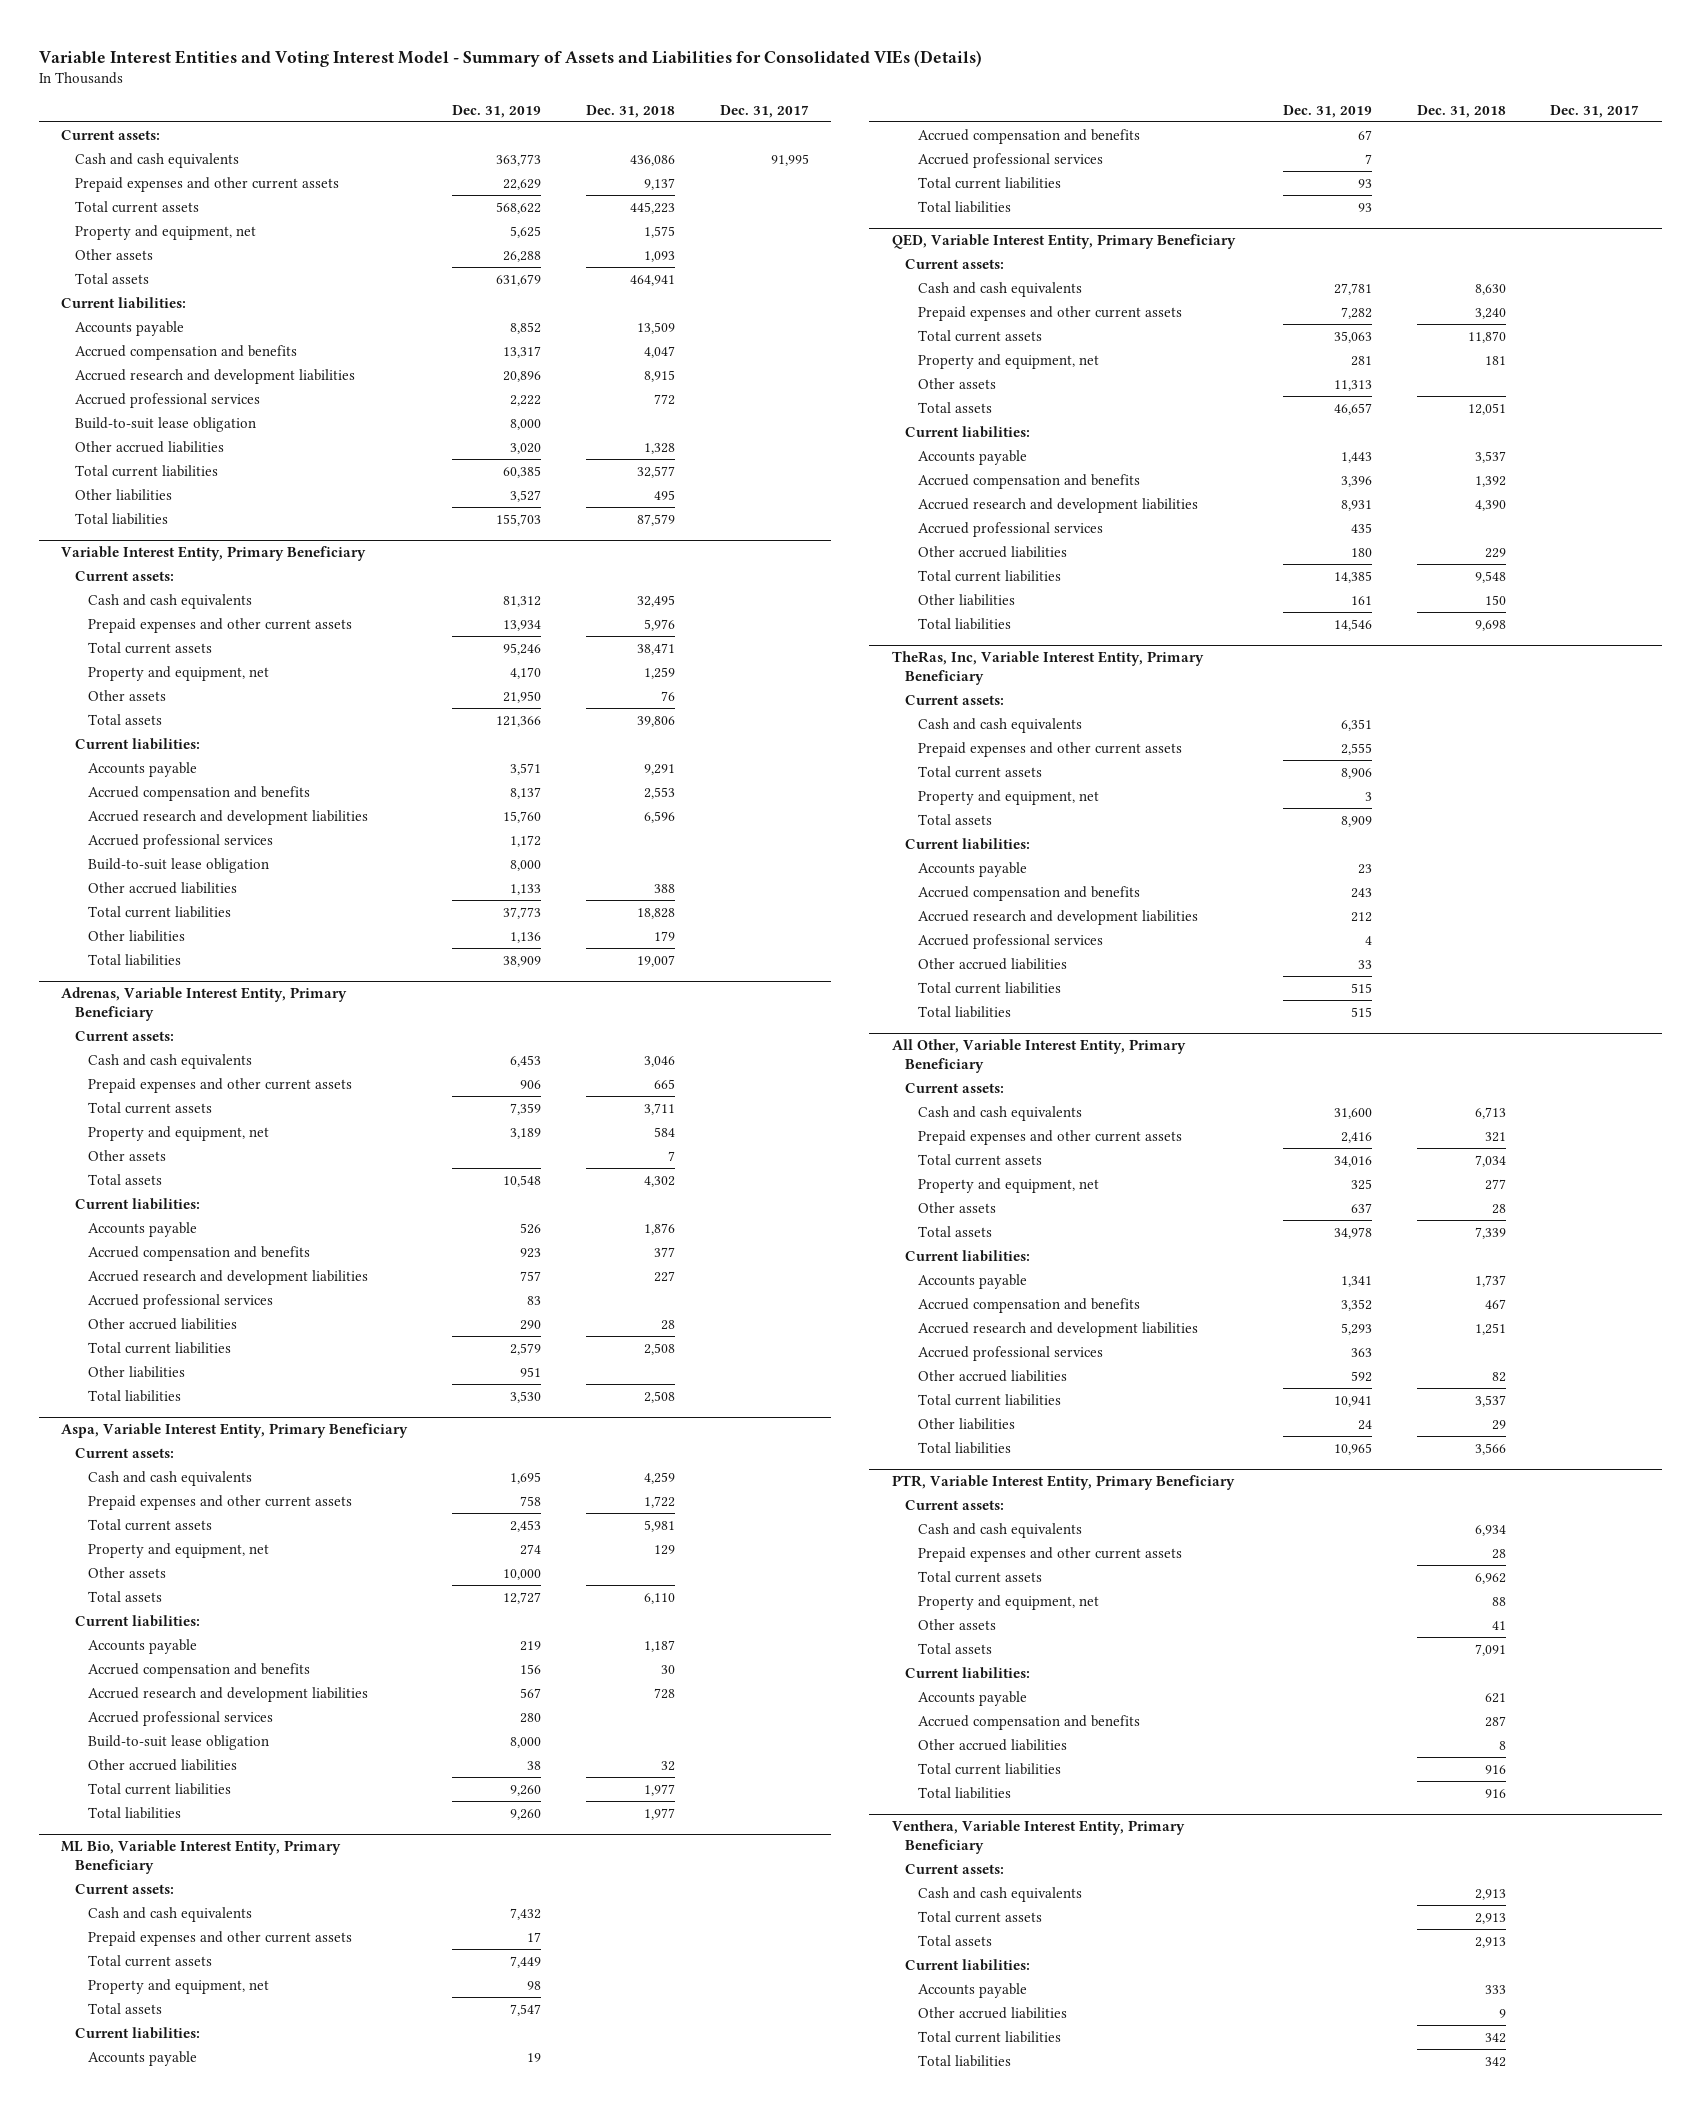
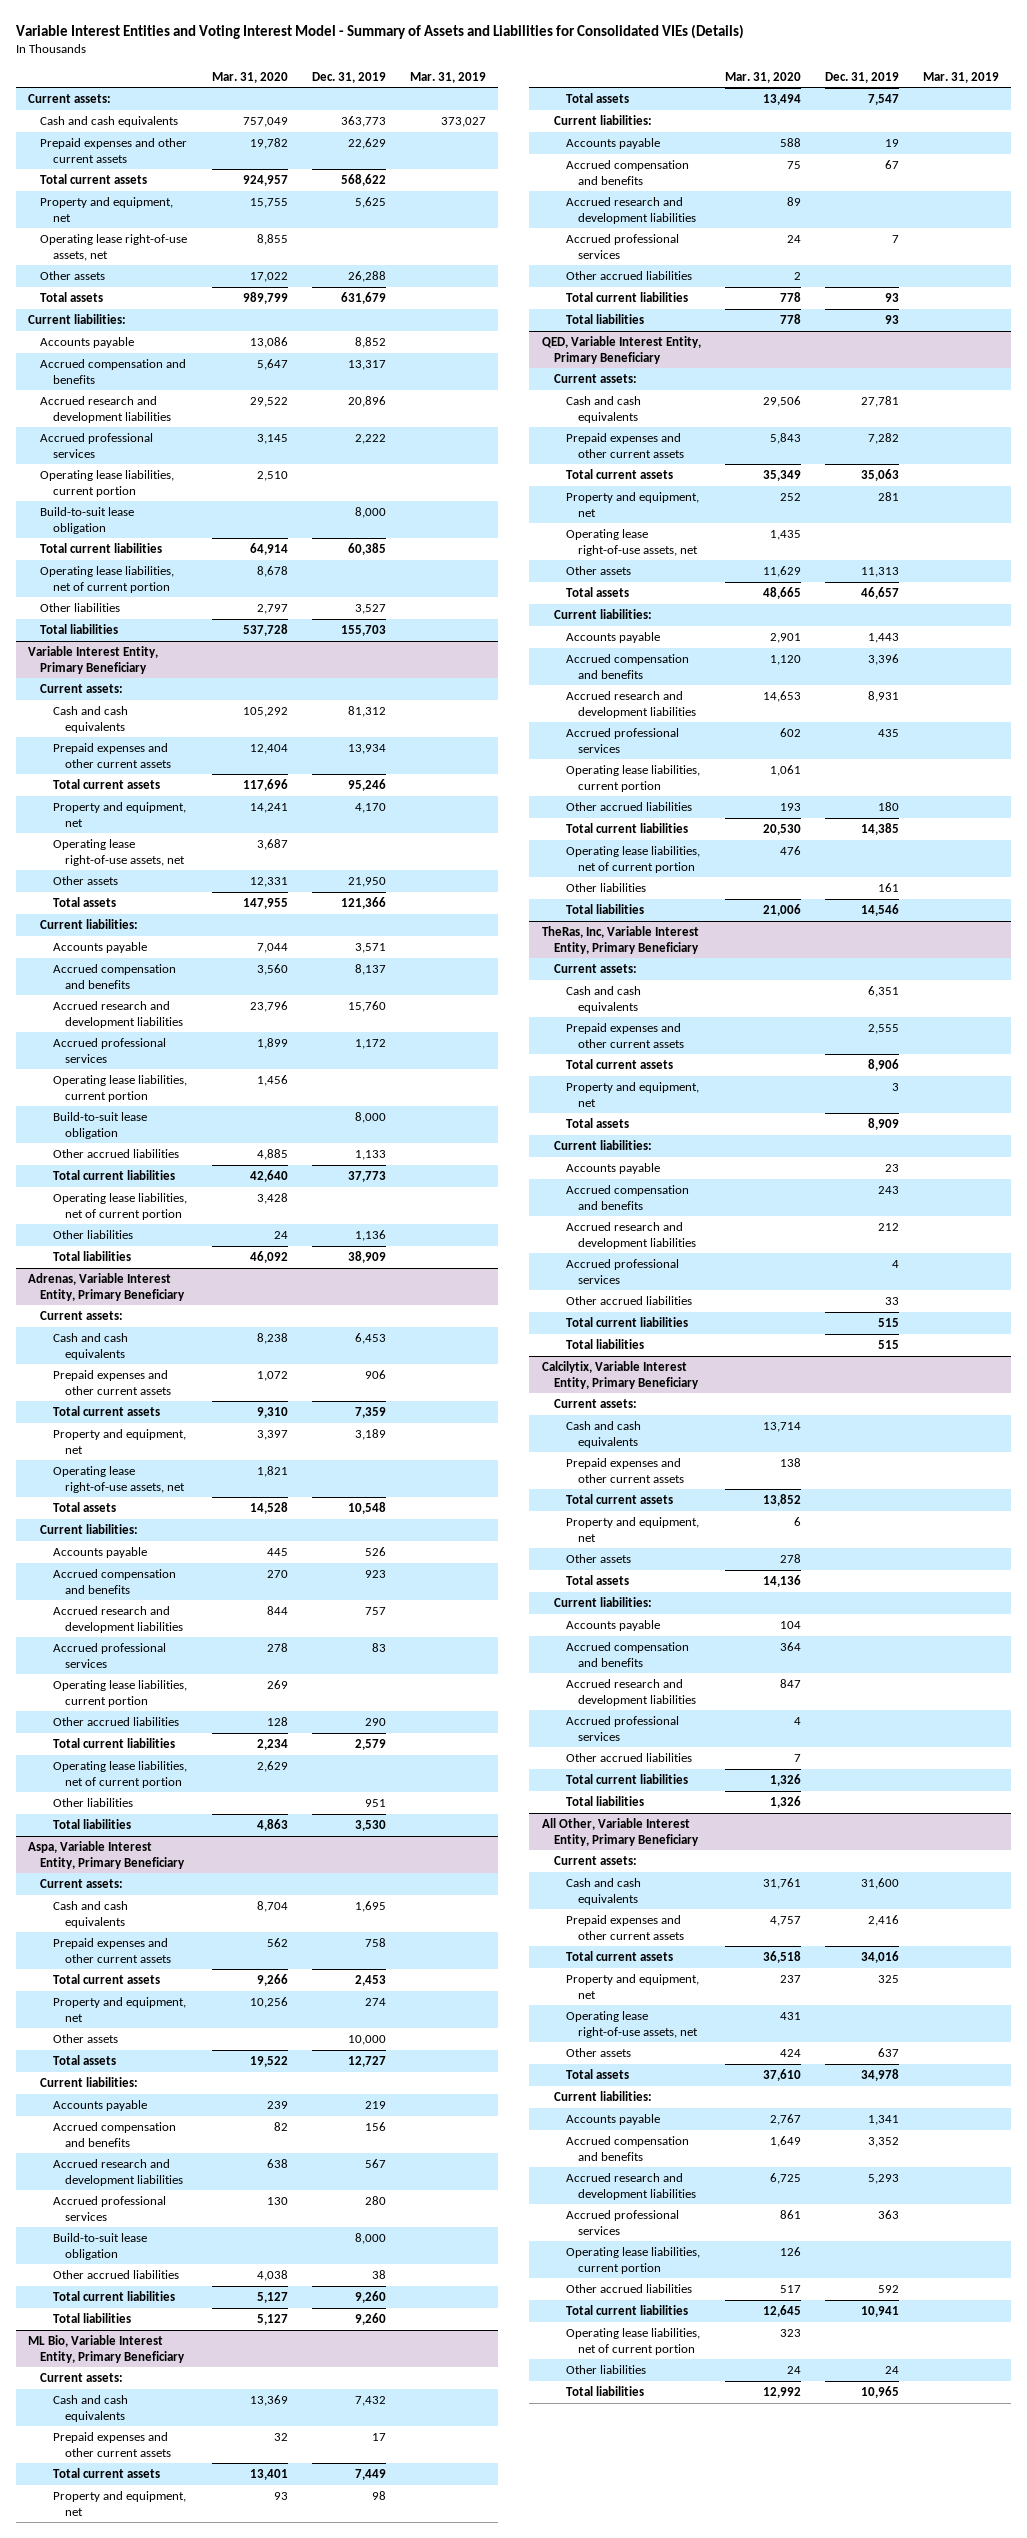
[586,104,676,118] Dec. 31, 2018 -> none
[720,104,810,118] Dec. 31, 2017 -> none
none -> [211,71,288,83] Mar. 31, 2020
none -> [409,71,486,83] Mar. 31, 2019
none -> [40,233,188,261] Operating lease right-of-use assets, net
none -> [40,469,175,497] Operating lease liabilities, current portion
[74,440,224,453] Other accrued liabilities -> none
none -> [40,565,175,593] Operating lease liabilities, net of current portion
none -> [52,838,185,866] Operating lease right-of-use assets, net
none -> [52,1074,187,1102] Operating lease liabilities, current portion
none -> [52,1192,187,1220] Operating lease liabilities, net of current portion
[87,1149,166,1161] Other assets -> none
none -> [52,1465,185,1493] Operating lease right-of-use assets, net
none -> [52,1679,187,1707] Operating lease liabilities, current portion
none -> [52,1760,187,1788] Operating lease liabilities, net of current portion
none -> [565,196,697,224] Accrued research and development liabilities
none -> [565,270,692,280] Other accrued liabilities
none -> [565,528,699,556] Operating lease right-of-use assets, net
none -> [565,764,700,792] Operating lease liabilities, current portion
none -> [565,845,700,873] Operating lease liabilities, net of current portion
none -> [541,1360,699,1389] Calcilytix, Variable Interest Entity, Primary Beneficiary
none -> [553,1398,637,1408] Current assets:
none -> [565,1420,641,1448] Cash and cash equivalents
none -> [565,1457,685,1483] Prepaid expenses and other current assets
none -> [565,1493,673,1504] Total current assets
none -> [565,1516,699,1542] Property and equipment, net
none -> [565,1553,631,1563] Other assets
none -> [565,1574,629,1585] Total assets
none -> [553,1596,652,1607] Current liabilities:
none -> [565,1619,660,1631] Accounts payable
none -> [565,1641,689,1667] Accrued compensation and benefits
none -> [565,1678,697,1706] Accrued research and development liabilities
none -> [565,1715,679,1741] Accrued professional services
none -> [565,1752,692,1762] Other accrued liabilities
none -> [565,1773,688,1784] Total current liabilities
none -> [565,1795,644,1806] Total liabilities
none -> [565,2010,699,2038] Operating lease right-of-use assets, net
none -> [565,2246,700,2274] Operating lease liabilities, current portion
none -> [565,2327,700,2355] Operating lease liabilities, net of current portion
[891,1475,1235,1491] PTR, Variable Interest Entity, Primary Beneficiary -> none
[905,1499,1005,1510] Current assets: -> none
[918,1522,1083,1538] Cash and cash equivalents -> none
[918,1546,1183,1562] Prepaid expenses and other current assets -> none
[918,1570,1043,1583] Total current assets -> none
[918,1594,1100,1610] Property and equipment, net -> none
[918,1618,997,1630] Other assets -> none
[918,1642,993,1654] Total assets -> none
[905,1666,1031,1679] Current liabilities: -> none
[918,1690,1028,1706] Accounts payable -> none
[918,1714,1141,1730] Accrued compensation and benefits -> none
[918,1738,1068,1751] Other accrued liabilities -> none
[918,1762,1062,1775] Total current liabilities -> none
[918,1786,1012,1799] Total liabilities -> none
[891,1820,1185,1854] Venthera, Variable Interest Entity, Primary Beneficiary -> none
[905,1863,1005,1874] Current assets: -> none
[918,1886,1083,1902] Cash and cash equivalents -> none
[918,1910,1043,1923] Total current assets -> none
[918,1934,993,1946] Total assets -> none
[905,1958,1031,1971] Current liabilities: -> none
[918,1982,1028,1998] Accounts payable -> none
[918,2006,1068,2019] Other accrued liabilities -> none
[918,2030,1062,2043] Total current liabilities -> none
[918,2054,1012,2067] Total liabilities -> none

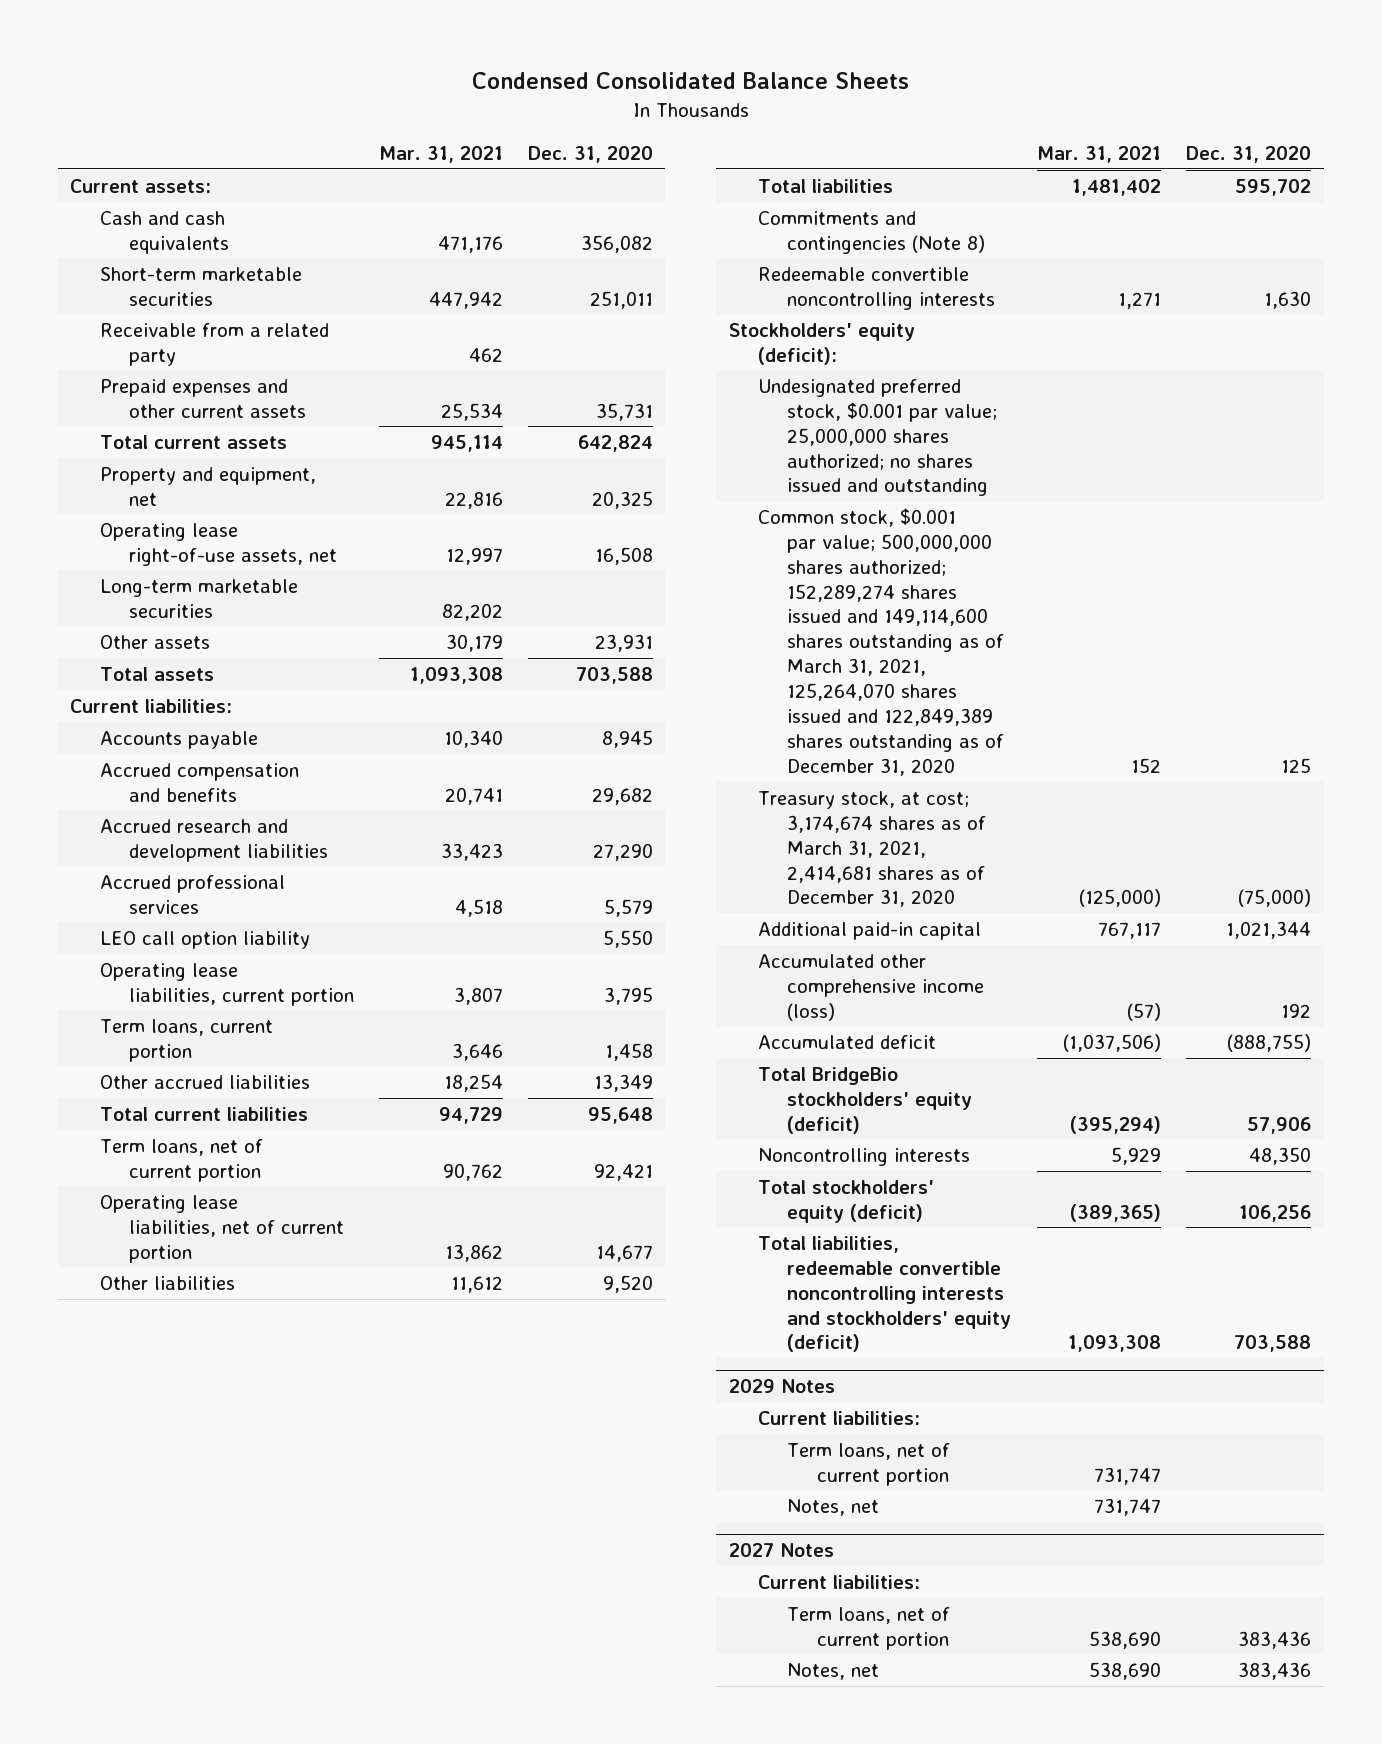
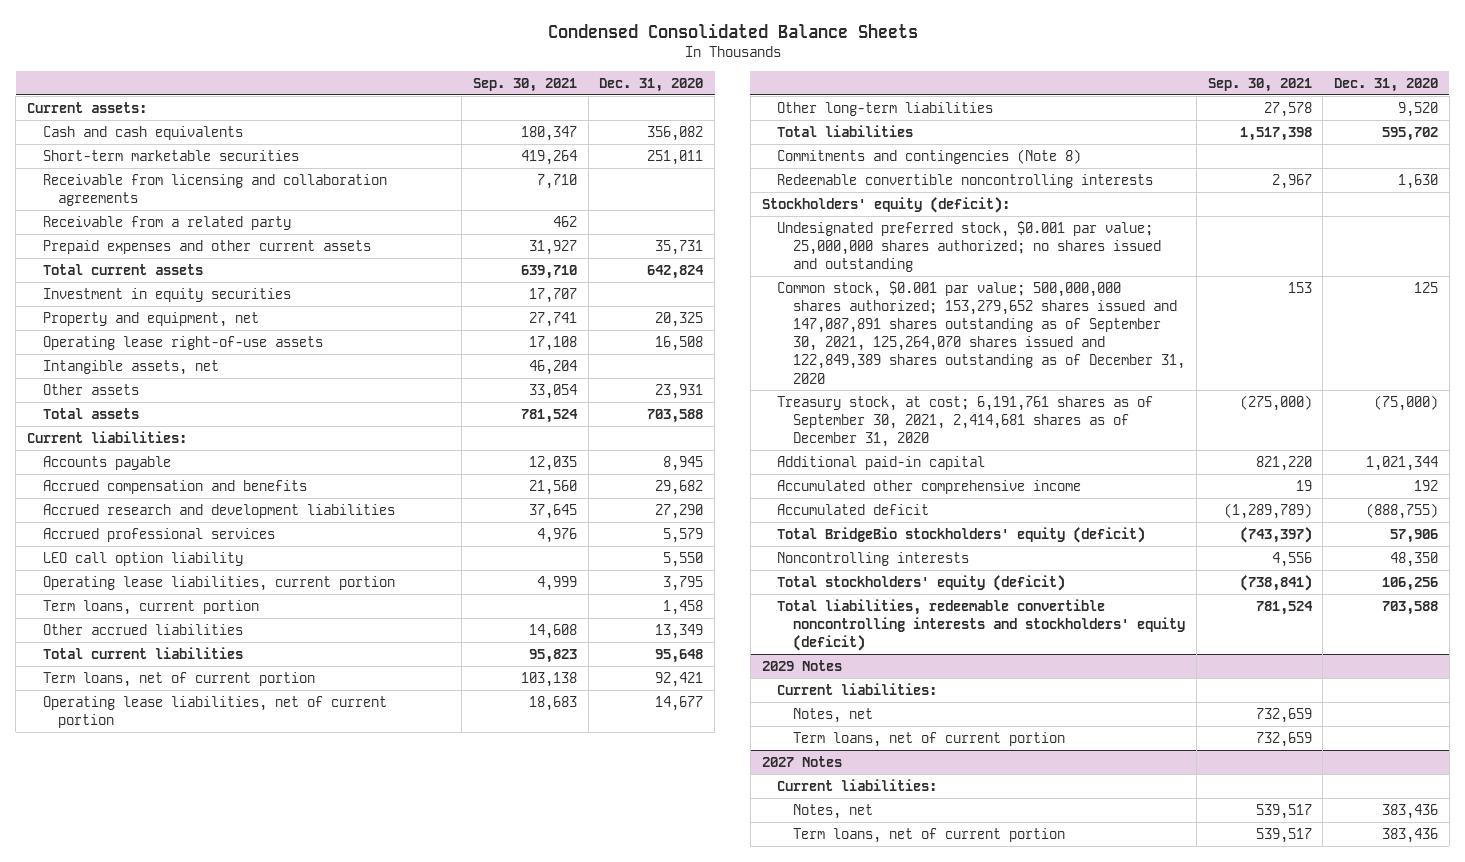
[378,145,503,163] Mar. 31, 2021 -> none
none -> [472,78,577,93] Sep. 30, 2021
none -> [42,173,387,206] Receivable from licensing and collaboration agreements
none -> [42,287,291,302] Investment in equity securities
[99,578,298,618] Long-term marketable securities -> none
[99,522,337,566] Operating lease right-of-use assets, net -> [42,335,323,350] Operating lease right-of-use assets
none -> [42,359,219,375] Intangible assets, net
[99,1275,235,1290] Other liabilities -> [777,101,994,116] Other long-term liabilities
[758,507,1005,777] Common stock, $0.001 par value; 500,000,000 shares authorized; 152,289,274 shares issued and 149,114,600 shares outstanding as of March 31, 2021, 125,264,070 shares issued and 122,849,389 shares outstanding as of December 31, 2020 -> [777,280,1185,384] Common stock, $0.001 par value; 500,000,000 shares authorized; 153,279,652 shares issued and 147,087,891 shares outstanding as of September 30, 2021, 125,264,070 shares issued and 122,849,389 shares outstanding as of December 31, 2020
[758,790,987,908] Treasury stock, at cost; 3,174,674 shares as of March 31, 2021, 2,414,681 shares as of December 31, 2020 -> [777,395,1154,448] Treasury stock, at cost; 6,191,761 shares as of September 30, 2021, 2,414,681 shares as of December 31, 2020
[758,953,985,1021] Accumulated other comprehensive income (loss) -> [777,479,1082,494] Accumulated other comprehensive income
[787,1442,951,1486] Term loans, net of current portion -> [792,731,1065,747] Term loans, net of current portion
[787,1606,951,1650] Term loans, net of current portion -> [792,827,1065,843] Term loans, net of current portion

